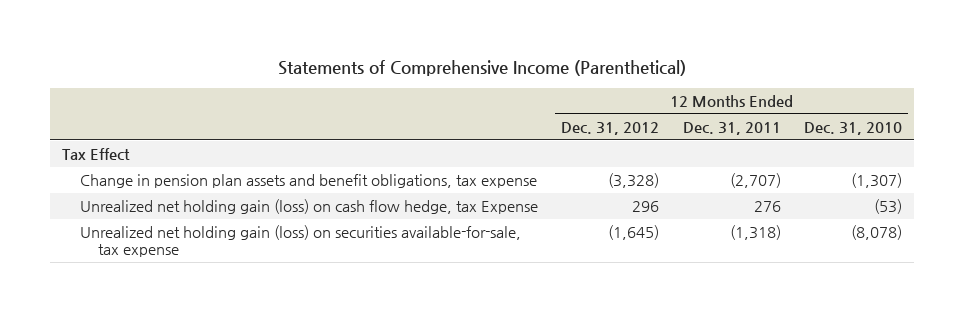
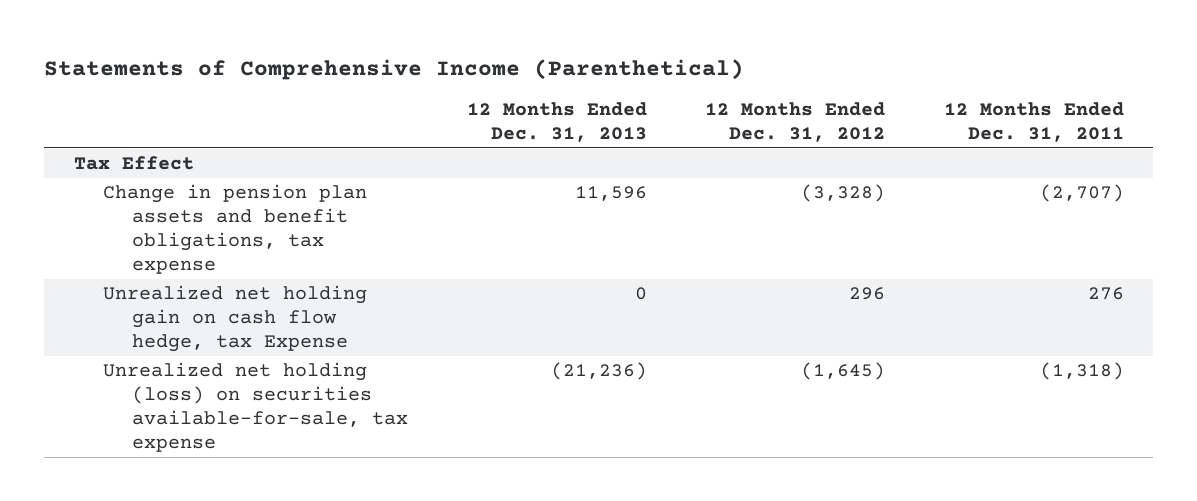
[804,121,903,135] Dec. 31, 2010 -> none
none -> [466,102,647,143] 12 Months Ended Dec. 31, 2013
[79,199,538,215] Unrealized net holding gain (loss) on cash flow hedge, tax Expense -> [102,285,367,353] Unrealized net holding gain on cash flow hedge, tax Expense
[79,225,521,258] Unrealized net holding gain (loss) on securities available-for-sale, tax expense -> [102,362,409,453] Unrealized net holding (loss) on securities available-for-sale, tax expense

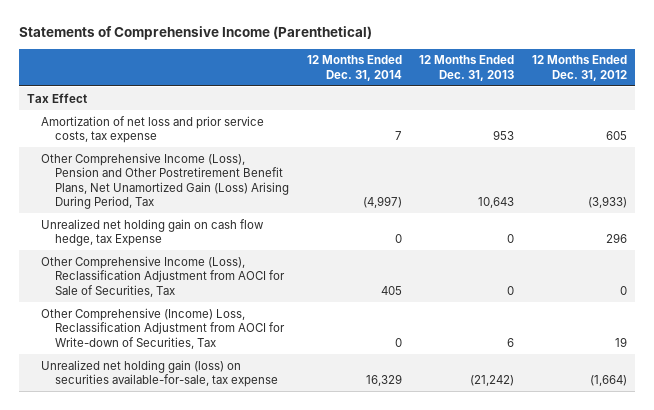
[943,102,1124,143] 12 Months Ended Dec. 31, 2011 -> none
none -> [306,55,402,81] 12 Months Ended Dec. 31, 2014
none -> [41,115,265,144] Amortization of net loss and prior service costs, tax expense
[102,184,367,275] Change in pension plan assets and benefit obligations, tax expense -> [41,152,290,209] Other Comprehensive Income (Loss), Pension and Other Postretirement Benefit Plans, Net Unamortized Gain (Loss) Arising During Period, Tax
[574,186,647,202] 11,596 -> [478,196,515,208] 10,643
[801,184,886,203] (3,328) -> [587,195,627,208] (3,933)
none -> [41,255,286,297] Other Comprehensive Income (Loss), Reclassification Adjustment from AOCI for Sale of Securities, Tax
none -> [41,307,286,349] Other Comprehensive (Income) Loss, Reclassification Adjustment from AOCI for Write-down of Securities, Tax
[102,362,409,453] Unrealized net holding (loss) on securities available-for-sale, tax expense -> [41,359,279,388] Unrealized net holding gain (loss) on securities available-for-sale, tax expense
[550,362,647,381] (21,236) -> [470,375,515,387] (21,242)
[801,362,886,381] (1,645) -> [589,375,627,387] (1,664)

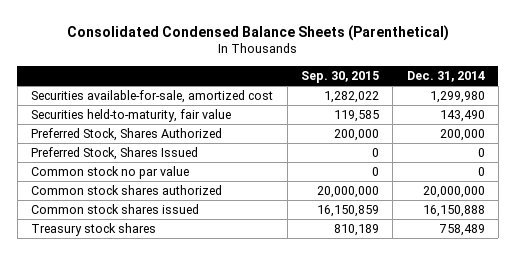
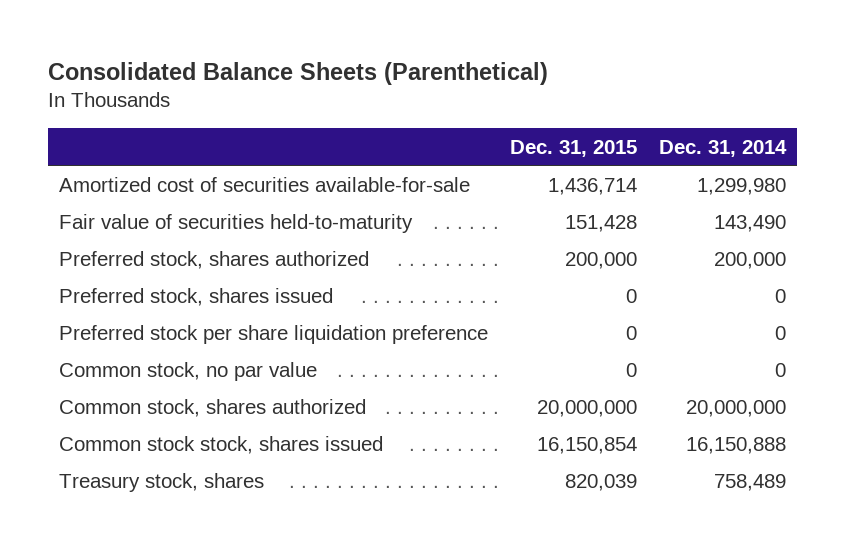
[66,24,449,41] Consolidated Condensed Balance Sheets (Parenthetical) -> [48,61,549,85] Consolidated Balance Sheets (Parenthetical)
[300,70,379,83] Sep. 30, 2015 -> none
none -> [510,139,638,157] Dec. 31, 2015
[31,90,274,104] Securities available-for-sale, amortized cost -> [59,176,471,192] Amortized cost of securities available-for-sale
[31,109,232,123] Securities held-to-maturity, fair value -> [59,213,414,233] Fair value of securities held-to-maturity
[31,128,223,142] Preferred Stock, Shares Authorized -> [59,250,370,269] Preferred stock, shares authorized
[31,147,199,161] Preferred Stock, Shares Issued -> [59,287,334,306] Preferred stock, shares issued
none -> [59,324,489,344] Preferred stock per share liquidation preference
[31,166,190,180] Common stock no par value -> [59,361,318,381] Common stock, no par value
[31,185,223,196] Common stock shares authorized -> [59,398,367,417] Common stock, shares authorized
[31,204,200,215] Common stock shares issued -> [59,435,384,454] Common stock stock, shares issued
[31,223,157,237] Treasury stock shares -> [59,472,265,492] Treasury stock, shares

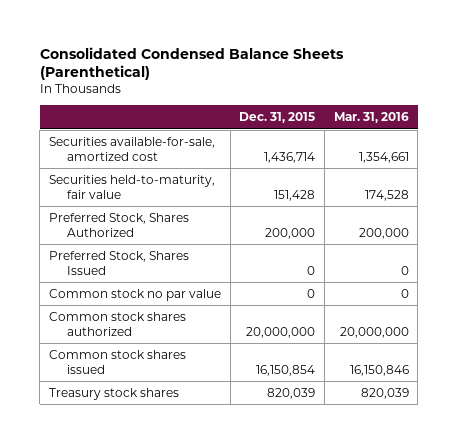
[48,61,549,85] Consolidated Balance Sheets (Parenthetical) -> [39,46,344,81] Consolidated Condensed Balance Sheets (Parenthetical)
[659,139,788,157] Dec. 31, 2014 -> none
none -> [333,112,409,124] Mar. 31, 2016
[59,324,489,344] Preferred stock per share liquidation preference -> none
[59,176,471,192] Amortized cost of securities available-for-sale -> [49,136,216,161] Securities available-for-sale, amortized cost
[59,213,414,233] Fair value of securities held-to-maturity -> [49,174,216,199] Securities held-to-maturity, fair value
[59,250,370,269] Preferred stock, shares authorized -> [49,212,190,237] Preferred Stock, Shares Authorized
[59,287,334,306] Preferred stock, shares issued -> [49,250,190,275] Preferred Stock, Shares Issued
[59,361,318,381] Common stock, no par value -> [49,288,222,301] Common stock no par value
[59,398,367,417] Common stock, shares authorized -> [49,311,187,336] Common stock shares authorized
[59,435,384,454] Common stock stock, shares issued -> [49,349,187,374] Common stock shares issued
[59,472,265,492] Treasury stock, shares -> [49,387,180,400] Treasury stock shares

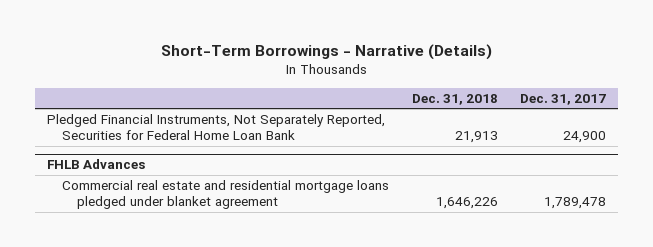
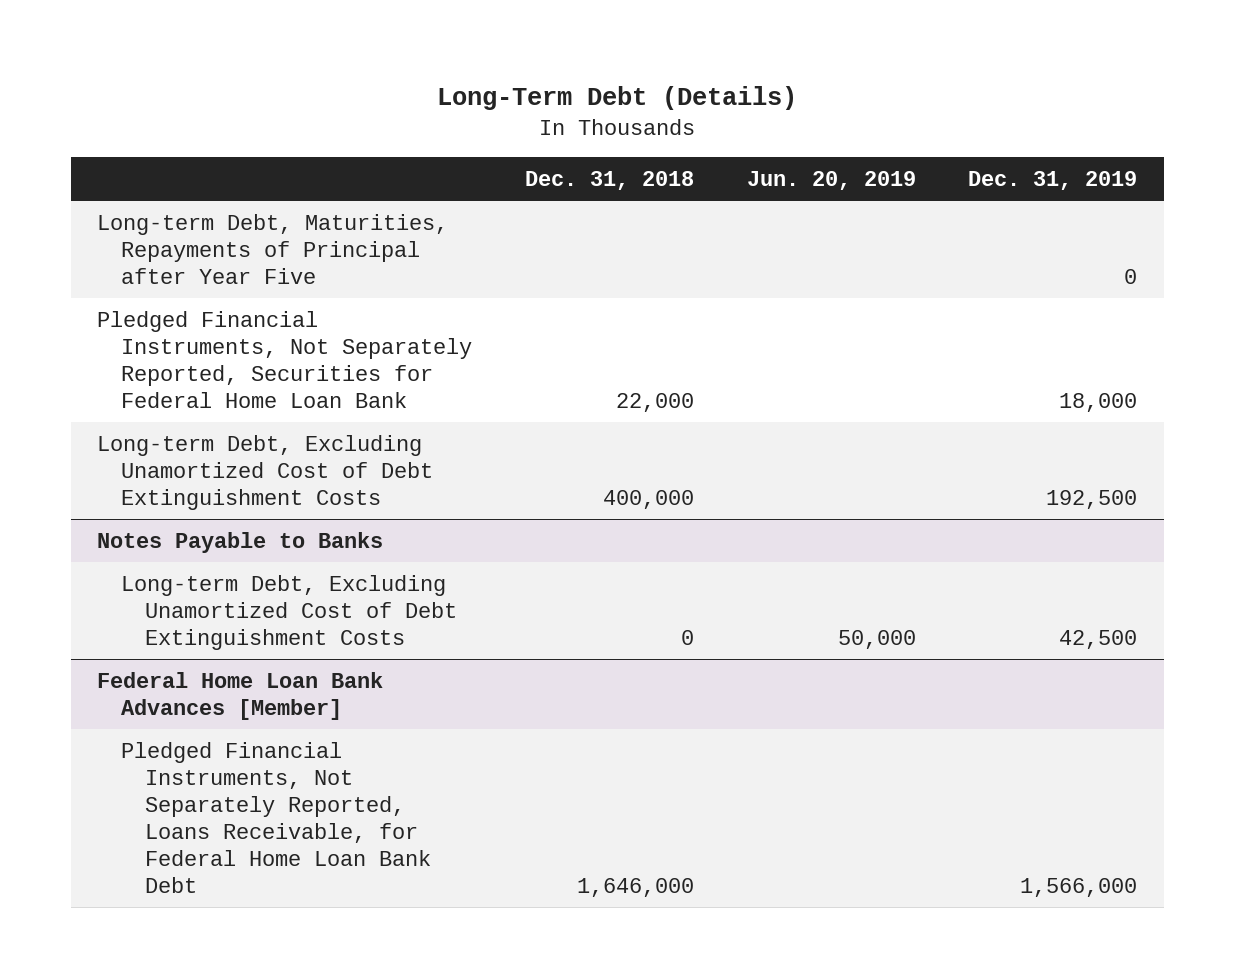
[160,44,492,61] Short-Term Borrowings - Narrative (Details) -> [437,86,798,111] Long-Term Debt (Details)
[520,93,607,105] Dec. 31, 2017 -> none
none -> [746,170,916,190] Jun. 20, 2019
none -> [968,170,1138,190] Dec. 31, 2019
[61,180,389,210] Commercial real estate and residential mortgage loans pledged under blanket agreement -> none
none -> [97,213,449,284] Long-term Debt, Maturities, Repayments of Principal after Year Five
[454,131,498,144] 21,913 -> [615,392,694,412] 22,000
none -> [97,434,434,510] Long-term Debt, Excluding Unamortized Cost of Debt Extinguishment Costs
none -> [97,531,384,553] Notes Payable to Banks
none -> [121,574,458,650] Long-term Debt, Excluding Unamortized Cost of Debt Extinguishment Costs
[46,159,145,170] FHLB Advances -> [97,671,384,720] Federal Home Loan Bank Advances [Member]
none -> [121,741,432,893] Pledged Financial Instruments, Not Separately Reported, Loans Receivable, for Federal Home Loan Bank Debt

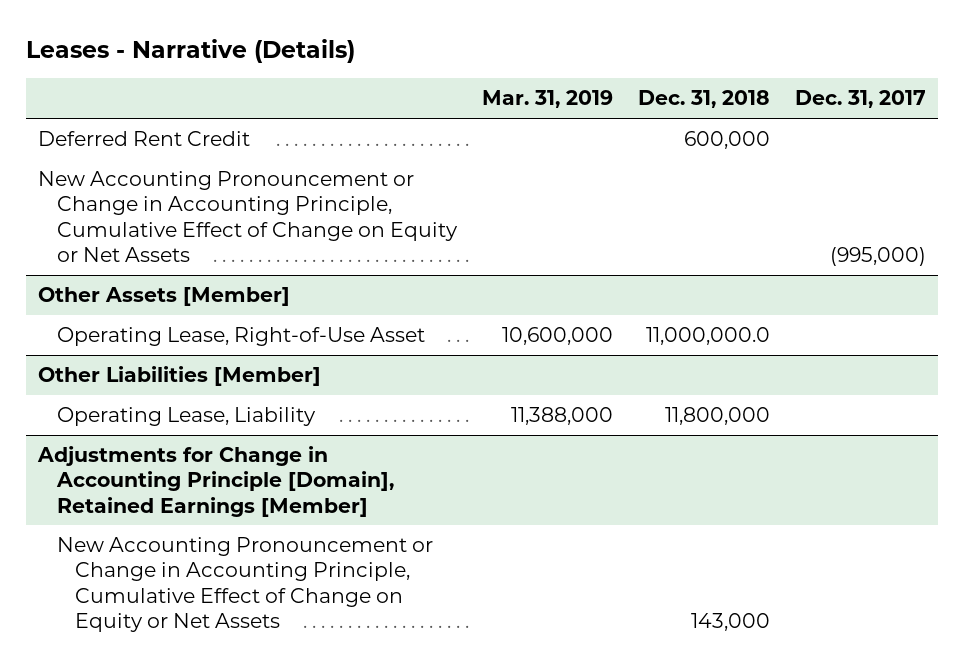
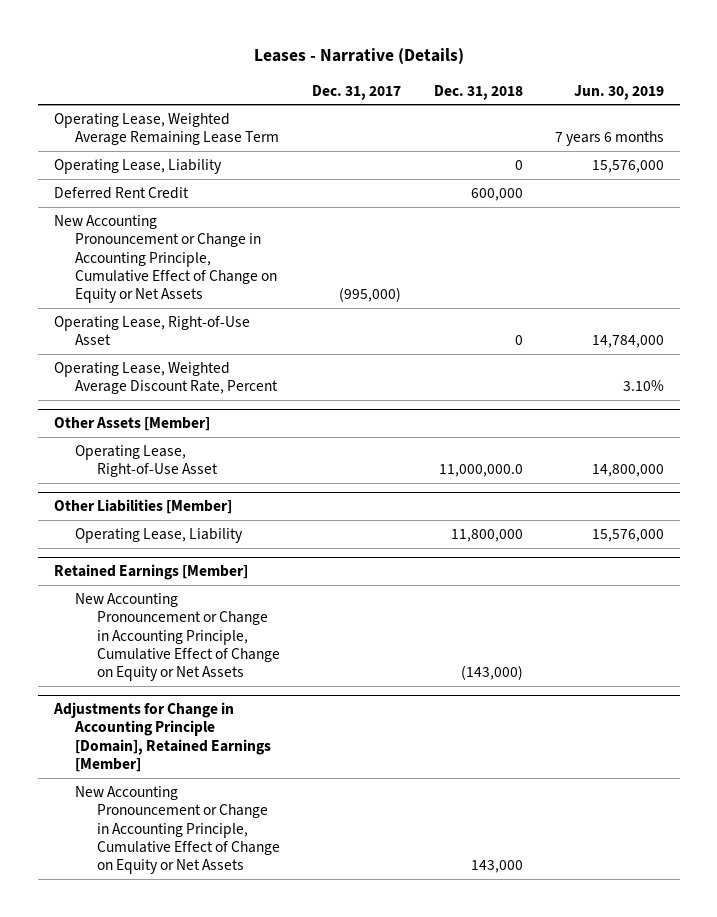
[481,90,613,109] Mar. 31, 2019 -> none
none -> [573,84,664,100] Jun. 30, 2019
none -> [53,112,280,146] Operating Lease, Weighted Average Remaining Lease Term
none -> [53,158,222,174] Operating Lease, Liability
none -> [53,315,250,346] Operating Lease, Right-of-Use Asset
none -> [53,361,279,395] Operating Lease, Weighted Average Discount Rate, Percent
none -> [53,564,248,581] Retained Earnings [Member]
none -> [75,592,281,682] New Accounting Pronouncement or Change in Accounting Principle, Cumulative Effect of Change on Equity or Net Assets

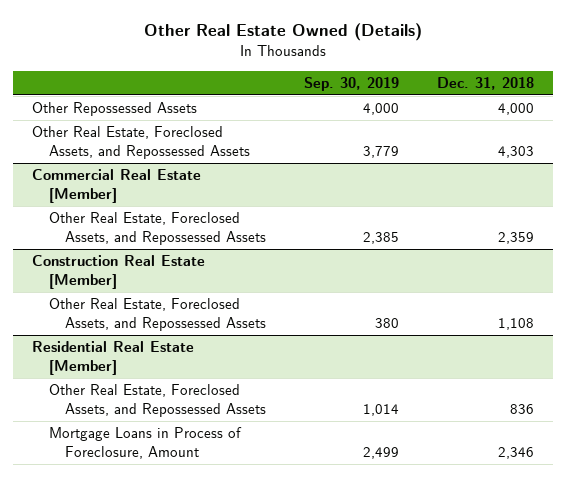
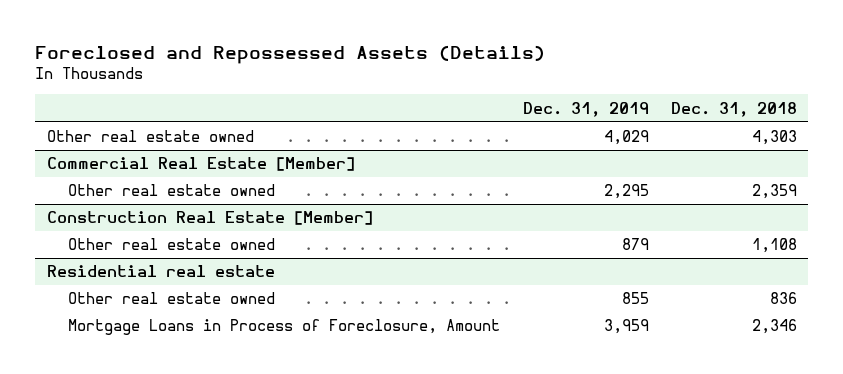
[144,23,423,42] Other Real Estate Owned (Details) -> [35,44,546,64] Foreclosed and Repossessed Assets (Details)
[304,77,400,92] Sep. 30, 2019 -> none
none -> [522,101,649,117] Dec. 31, 2019
[31,102,197,117] Other Repossessed Assets -> none
[31,126,250,159] Other Real Estate, Foreclosed Assets, and Repossessed Assets -> [46,130,254,143] Other real estate owned
[48,212,267,245] Other Real Estate, Foreclosed Assets, and Repossessed Assets -> [68,184,276,197] Other real estate owned
[48,298,267,331] Other Real Estate, Foreclosed Assets, and Repossessed Assets -> [68,238,276,251] Other real estate owned
[31,341,194,375] Residential Real Estate [Member] -> [46,265,275,278] Residential real estate
[48,384,267,417] Other Real Estate, Foreclosed Assets, and Repossessed Assets -> [68,292,276,305] Other real estate owned

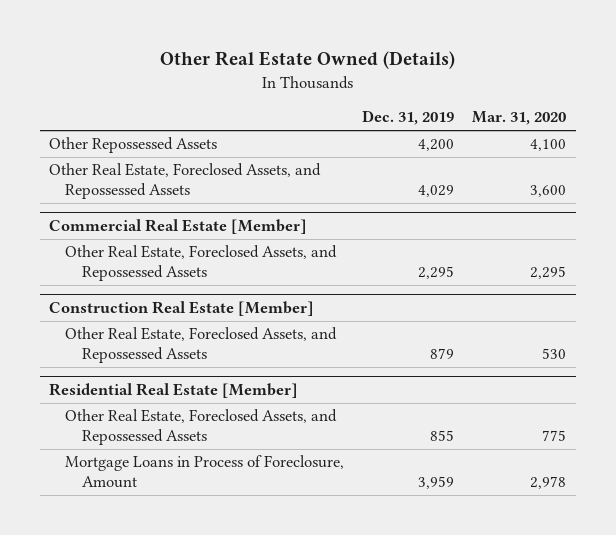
[35,44,546,64] Foreclosed and Repossessed Assets (Details) -> [159,51,455,70] Other Real Estate Owned (Details)
[670,101,797,117] Dec. 31, 2018 -> none
none -> [472,111,567,126] Mar. 31, 2020
none -> [49,137,218,154] Other Repossessed Assets
[46,130,254,143] Other real estate owned -> [49,163,322,200] Other Real Estate, Foreclosed Assets, and Repossessed Assets
[68,184,276,197] Other real estate owned -> [65,245,338,282] Other Real Estate, Foreclosed Assets, and Repossessed Assets
[68,238,276,251] Other real estate owned -> [65,327,338,364] Other Real Estate, Foreclosed Assets, and Repossessed Assets
[46,265,275,278] Residential real estate -> [49,383,299,399] Residential Real Estate [Member]
[68,292,276,305] Other real estate owned -> [65,409,338,446] Other Real Estate, Foreclosed Assets, and Repossessed Assets

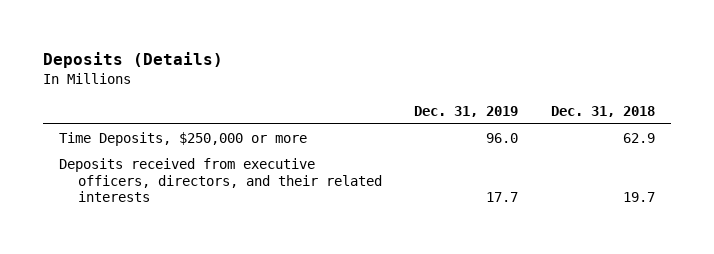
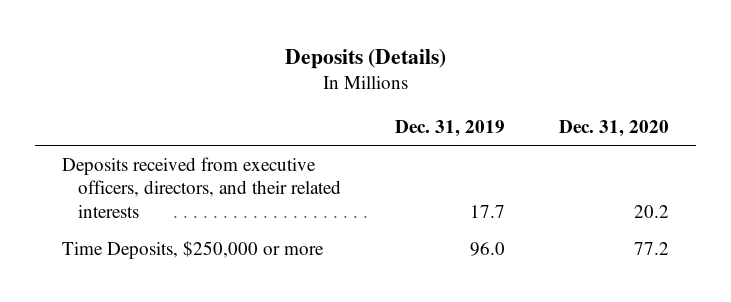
[551,105,656,117] Dec. 31, 2018 -> none
none -> [559,120,670,138] Dec. 31, 2020
[59,132,308,147] Time Deposits, $250,000 or more -> [61,240,324,259] Time Deposits, $250,000 or more

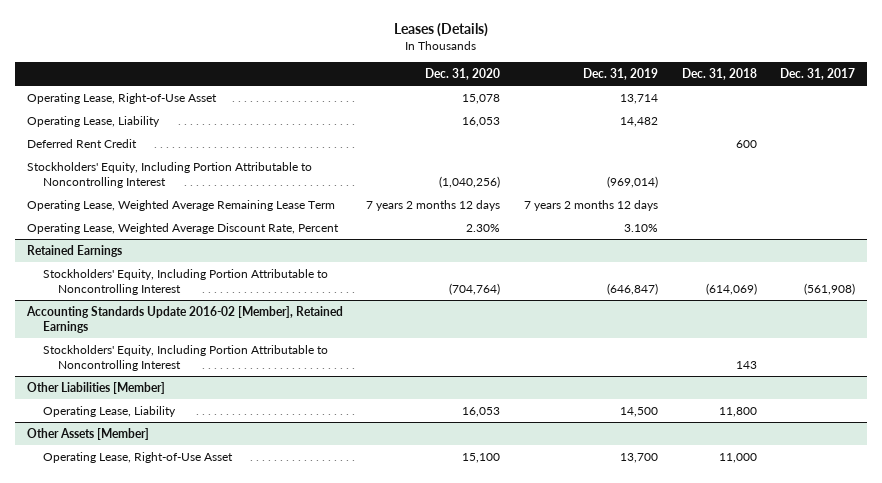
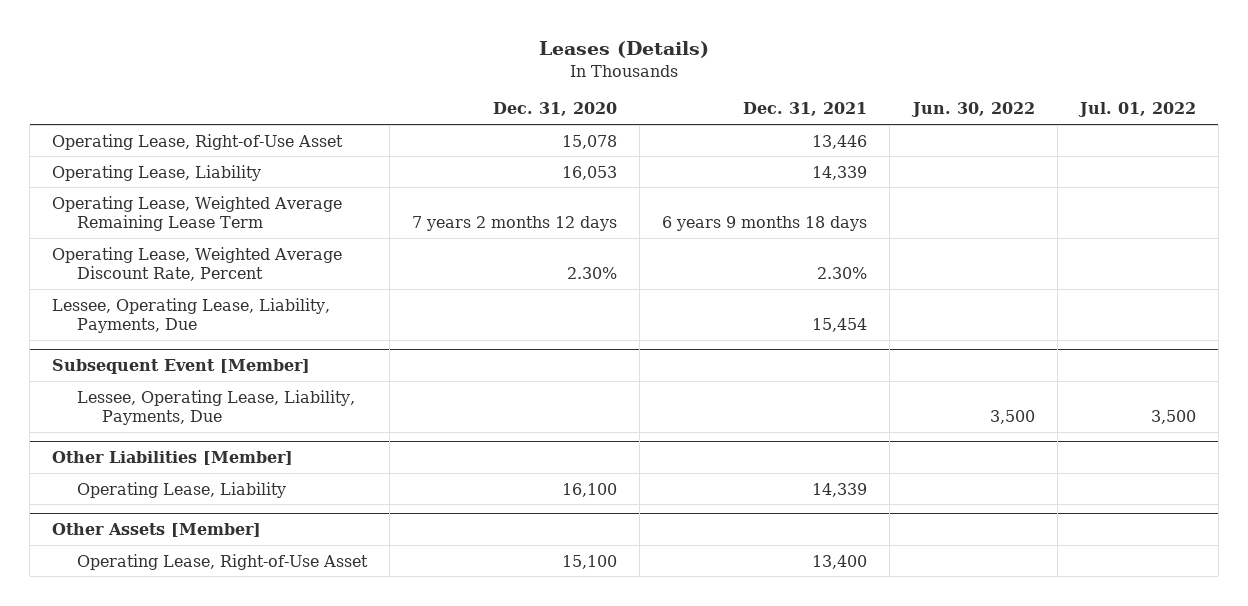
[583,68,659,81] Dec. 31, 2019 -> none
[681,68,757,81] Dec. 31, 2018 -> none
[780,68,856,81] Dec. 31, 2017 -> none
none -> [743,102,868,117] Dec. 31, 2021
none -> [910,102,1035,118] Jun. 30, 2022
none -> [1077,102,1196,118] Jul. 01, 2022
[26,138,137,148] Deferred Rent Credit -> none
[26,161,312,189] Stockholders' Equity, Including Portion Attributable to Noncontrolling Interest -> none
[26,244,122,257] Retained Earnings -> none
[42,268,328,296] Stockholders' Equity, Including Portion Attributable to Noncontrolling Interest -> none
[25,305,343,334] Accounting Standards Update 2016-02 [Member], Retained Earnings -> none
[42,344,328,372] Stockholders' Equity, Including Portion Attributable to Noncontrolling Interest -> none
none -> [52,297,331,334] Lessee, Operating Lease, Liability, Payments, Due
none -> [52,359,311,375] Subsequent Event [Member]
none -> [77,389,356,426] Lessee, Operating Lease, Liability, Payments, Due
[462,406,501,417] 16,053 -> [562,482,618,497] 16,100

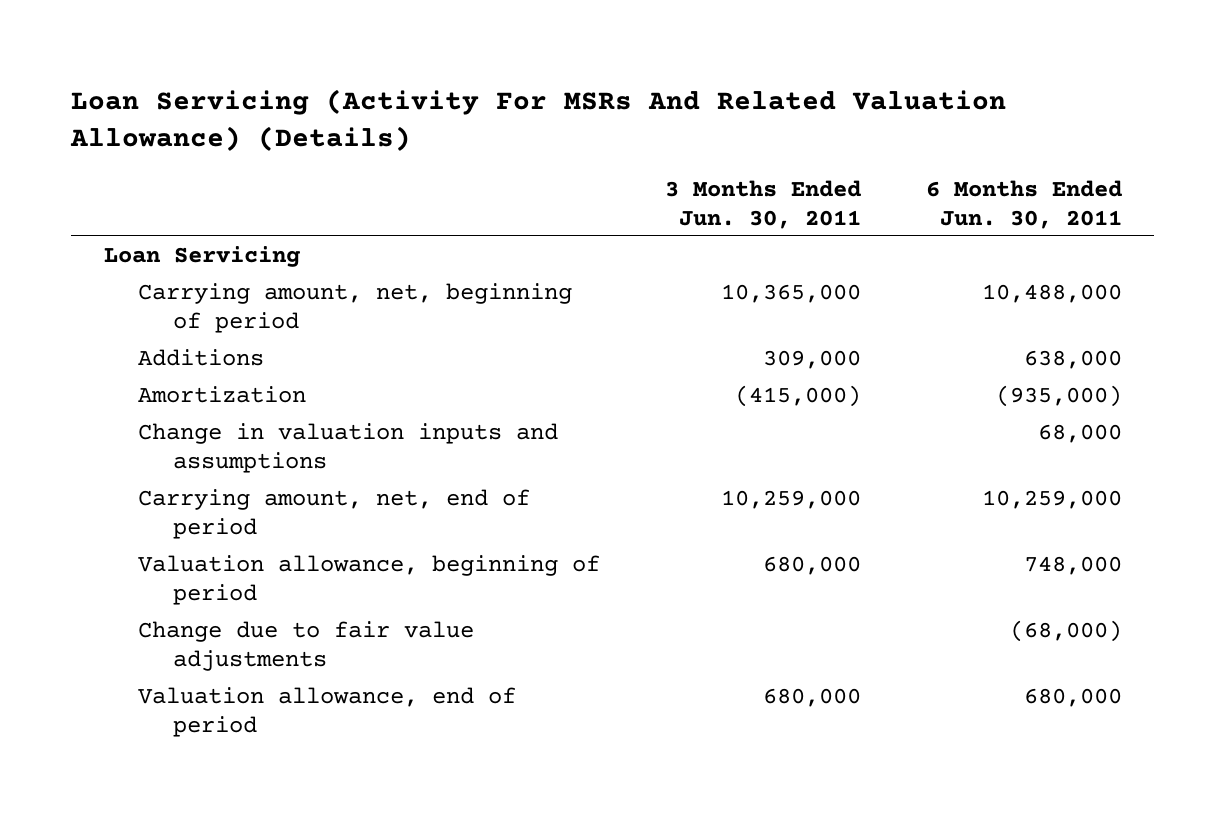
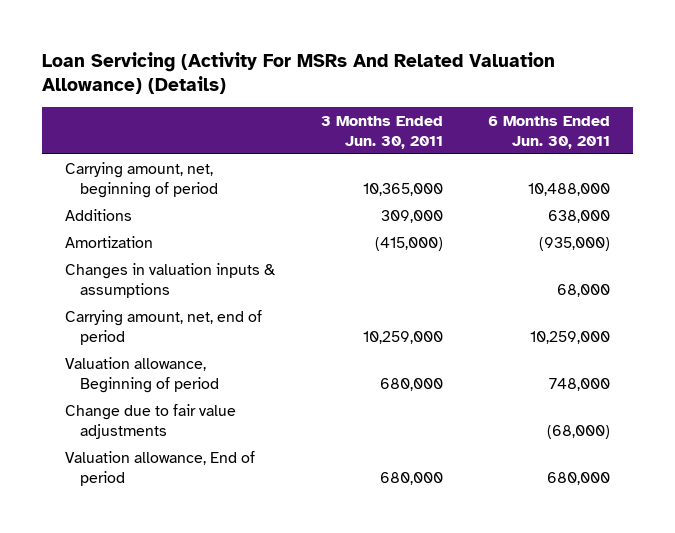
[103,246,300,268] Loan Servicing -> none
[138,423,559,474] Change in valuation inputs and assumptions -> [64,262,276,298] Changes in valuation inputs & assumptions
[138,555,601,606] Valuation allowance, beginning of period -> [64,356,219,393] Valuation allowance, Beginning of period
[138,687,517,738] Valuation allowance, end of period -> [64,450,255,486] Valuation allowance, End of period

